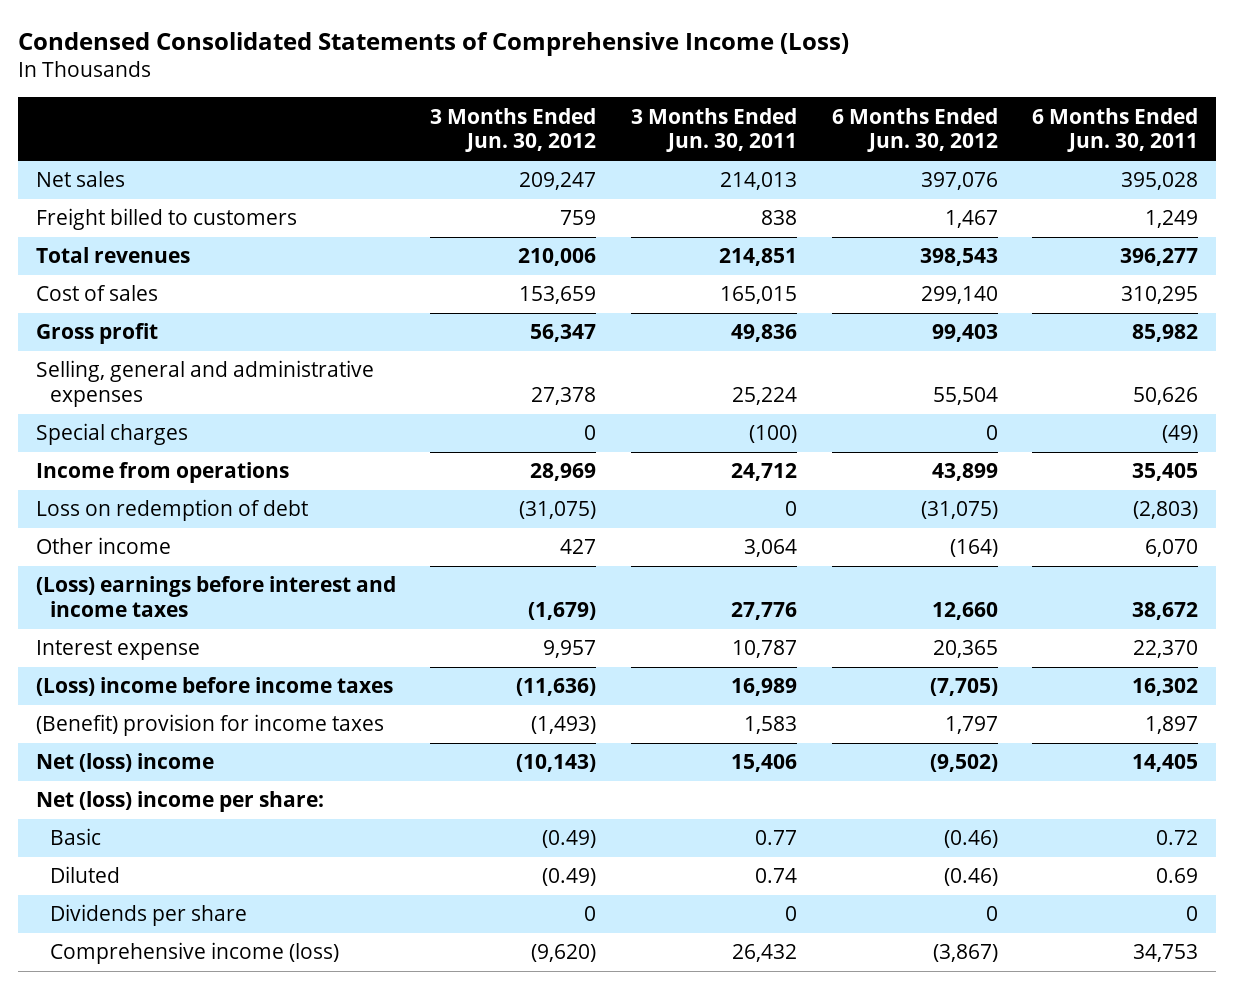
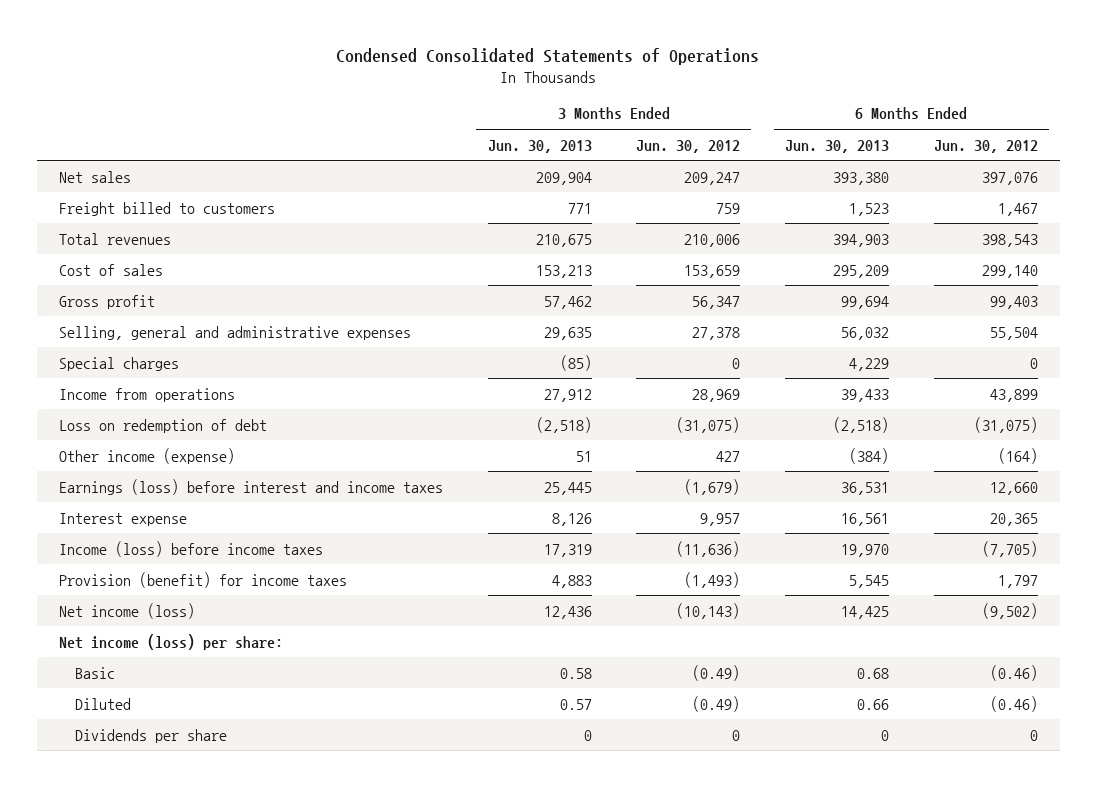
[18,31,850,56] Condensed Consolidated Statements of Comprehensive Income (Loss) -> [336,47,760,65] Condensed Consolidated Statements of Operations
[630,107,797,153] 3 Months Ended Jun. 30, 2011 -> none
[1032,107,1199,153] 6 Months Ended Jun. 30, 2011 -> none
none -> [487,139,592,153] Jun. 30, 2013
none -> [784,139,889,153] Jun. 30, 2013
[35,537,171,555] Other income -> [58,447,235,464] Other income (expense)
[35,576,396,617] (Loss) earnings before interest and income taxes -> [58,478,443,495] Earnings (loss) before interest and income taxes
[35,677,393,697] (Loss) income before income taxes -> [58,540,323,557] Income (loss) before income taxes
[35,714,384,737] (Benefit) provision for income taxes -> [58,571,347,588] Provision (benefit) for income taxes
[35,753,214,773] Net (loss) income -> [58,602,195,619] Net income (loss)
[35,791,324,813] Net (loss) income per share: -> [58,633,283,650] Net income (loss) per share:
[49,942,339,965] Comprehensive income (loss) -> none

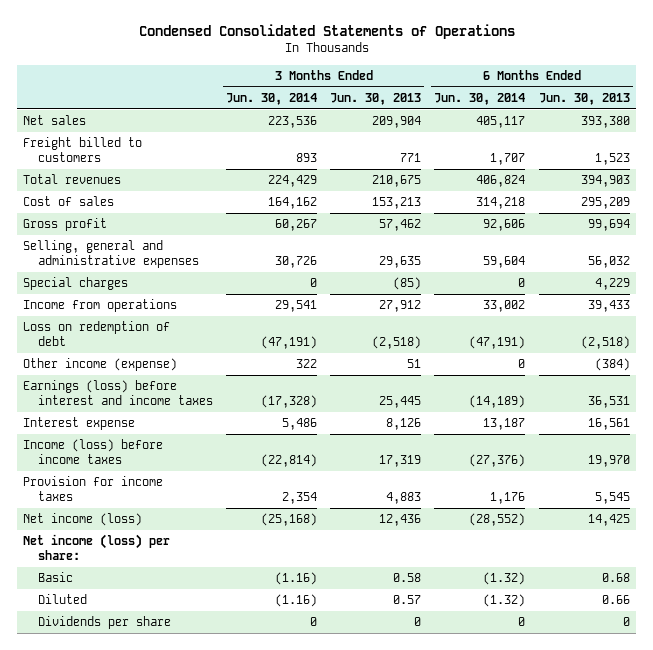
[636,139,741,153] Jun. 30, 2012 -> none
[933,139,1038,153] Jun. 30, 2012 -> none
none -> [225,93,317,106] Jun. 30, 2014
none -> [434,93,526,106] Jun. 30, 2014
[58,571,347,588] Provision (benefit) for income taxes -> [23,476,164,501] Provision for income taxes

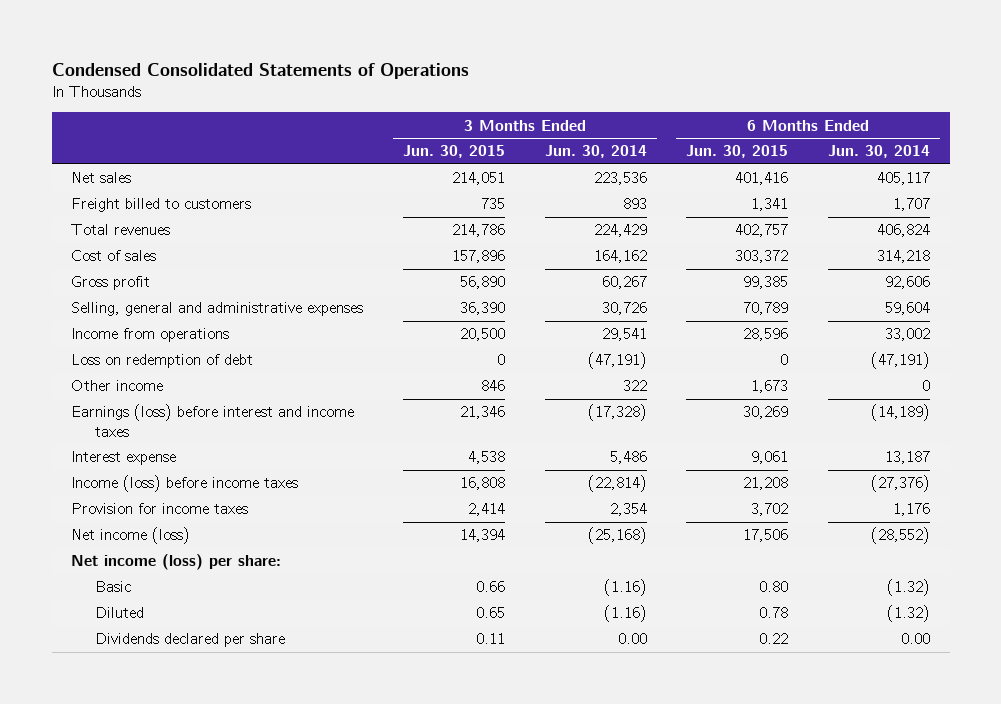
[330,93,422,106] Jun. 30, 2013 -> none
[538,93,630,106] Jun. 30, 2013 -> none
none -> [403,145,506,159] Jun. 30, 2015
none -> [686,145,789,159] Jun. 30, 2015
[23,277,129,291] Special charges -> none
[23,358,178,372] Other income (expense) -> [71,380,164,392] Other income
[37,616,171,630] Dividends per share -> [94,633,285,648] Dividends declared per share
[309,617,317,627] 0 -> [617,633,647,645] 0.00
[518,617,526,627] 0 -> [900,633,930,645] 0.00

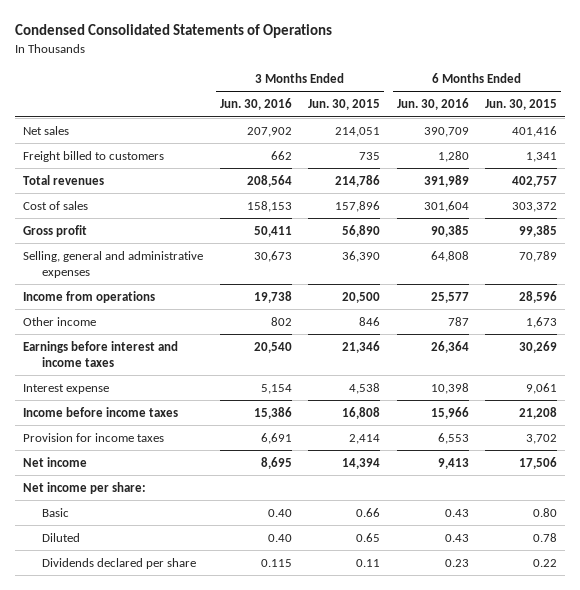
[544,145,647,159] Jun. 30, 2014 -> none
[827,145,930,159] Jun. 30, 2014 -> none
none -> [219,98,292,111] Jun. 30, 2016
none -> [396,98,469,111] Jun. 30, 2016
[71,354,254,369] Loss on redemption of debt -> none
[71,404,355,437] Earnings (loss) before interest and income taxes -> [23,340,179,367] Earnings before interest and income taxes
[71,475,299,493] Income (loss) before income taxes -> [23,406,179,417] Income before income taxes
[71,527,191,545] Net income (loss) -> [23,456,88,467] Net income
[71,554,282,571] Net income (loss) per share: -> [23,481,147,494] Net income per share:

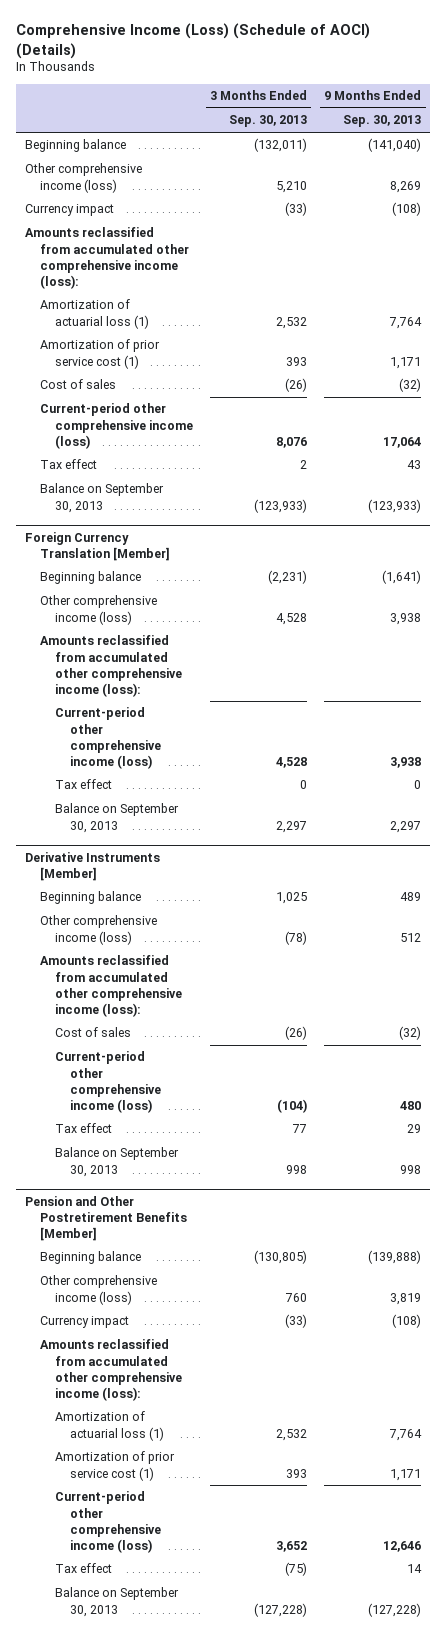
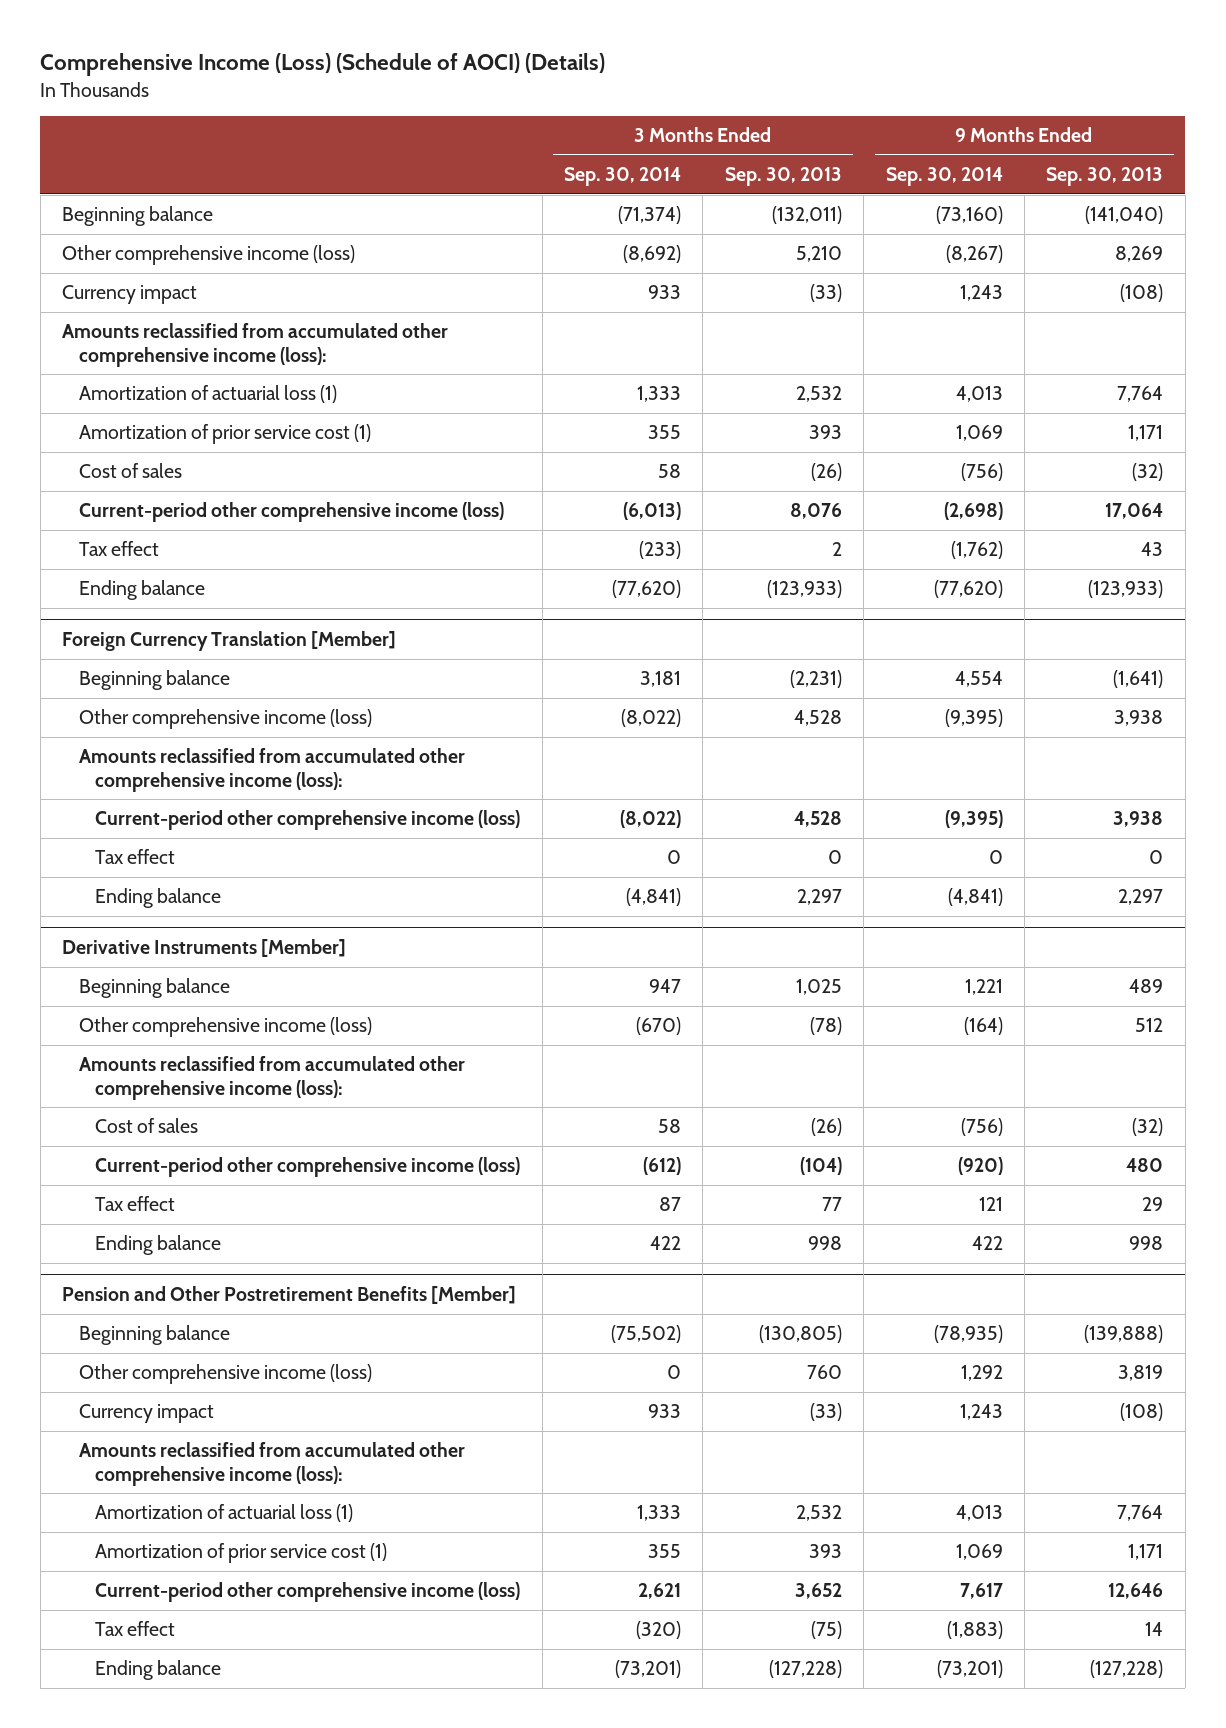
none -> [564,167,682,187] Sep. 30, 2014
none -> [885,167,1003,187] Sep. 30, 2014
[39,483,164,513] Balance on September 30, 2013 -> [78,580,205,601] Ending balance
[54,803,179,833] Balance on September 30, 2013 -> [95,888,222,909] Ending balance
[54,1147,179,1177] Balance on September 30, 2013 -> [95,1235,222,1256] Ending balance
[54,1587,179,1617] Balance on September 30, 2013 -> [95,1660,222,1681] Ending balance

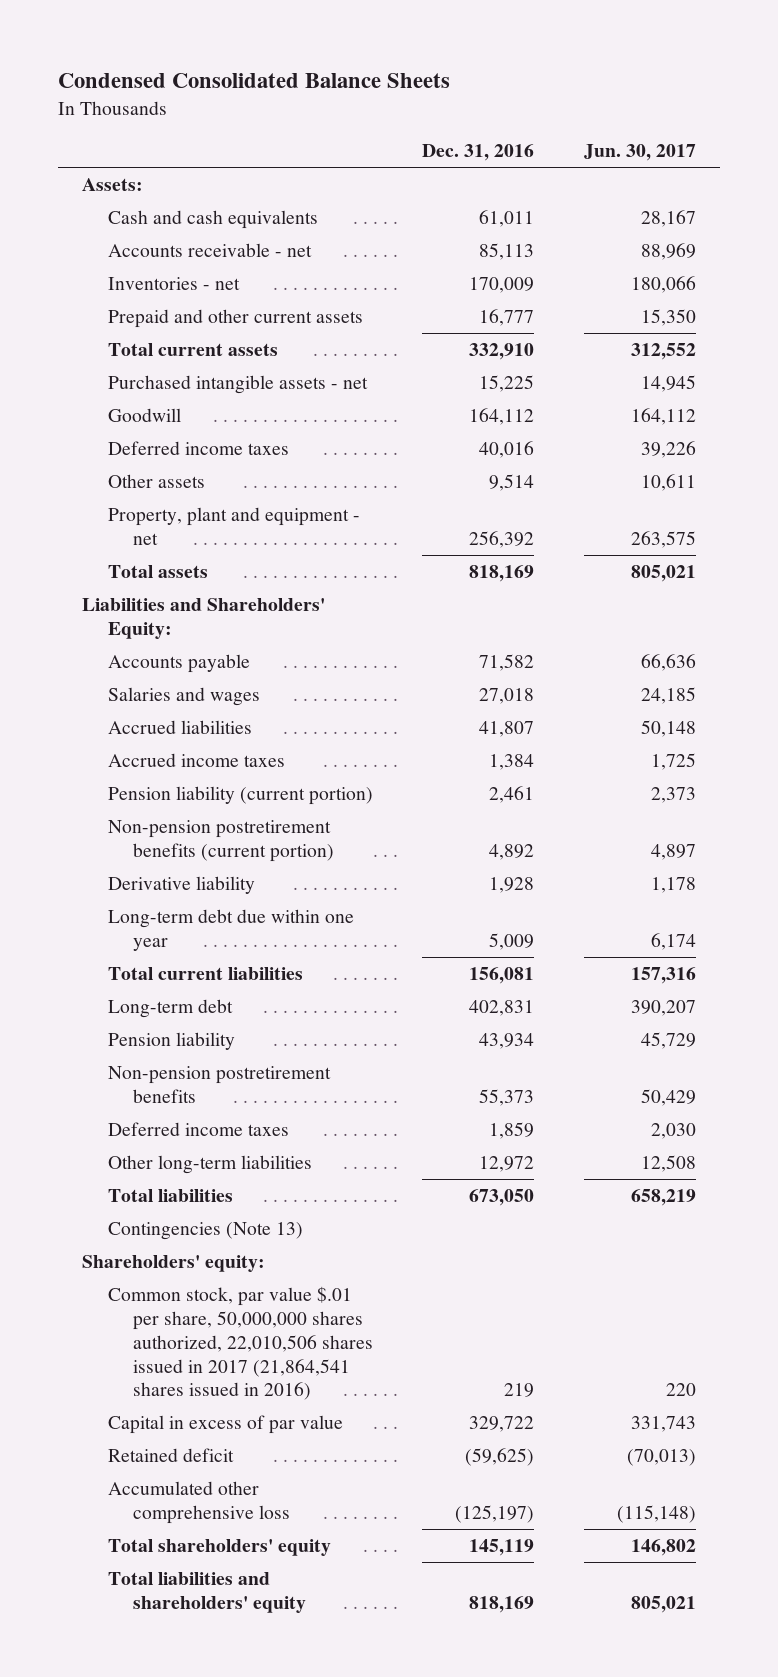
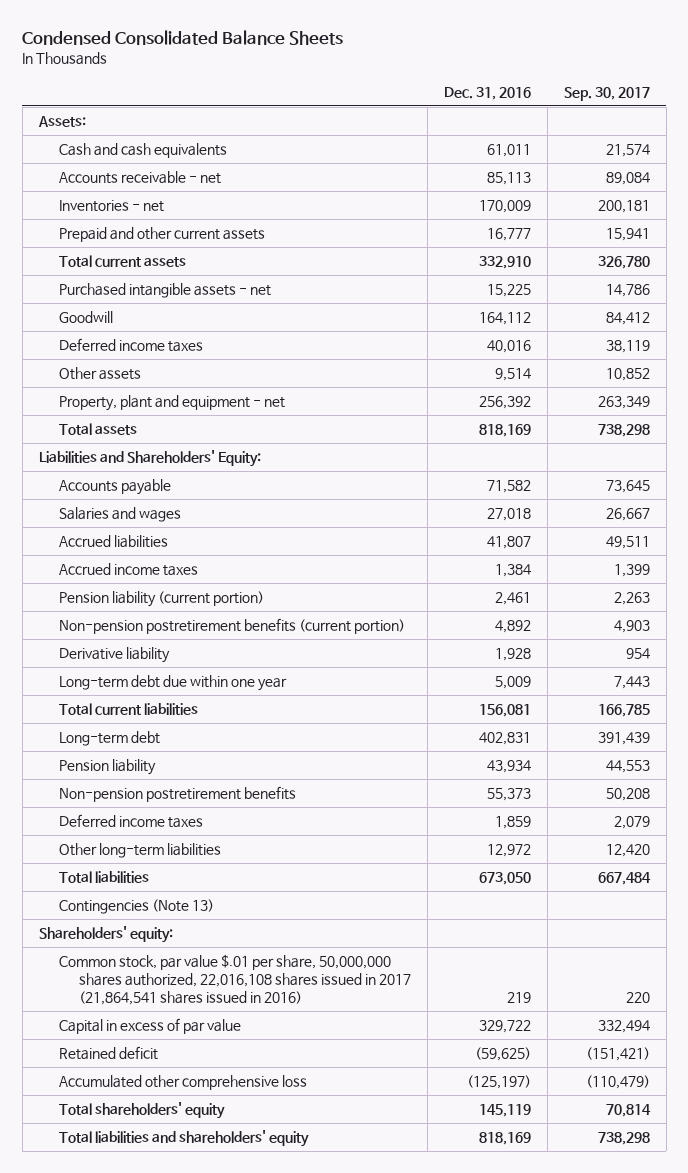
[583,144,696,162] Jun. 30, 2017 -> none
none -> [563,86,650,101] Sep. 30, 2017
[107,1285,374,1401] Common stock, par value $.01 per share, 50,000,000 shares authorized, 22,010,506 shares issued in 2017 (21,864,541 shares issued in 2016) -> [58,954,412,1006] Common stock, par value $.01 per share, 50,000,000 shares authorized, 22,016,108 shares issued in 2017 (21,864,541 shares issued in 2016)

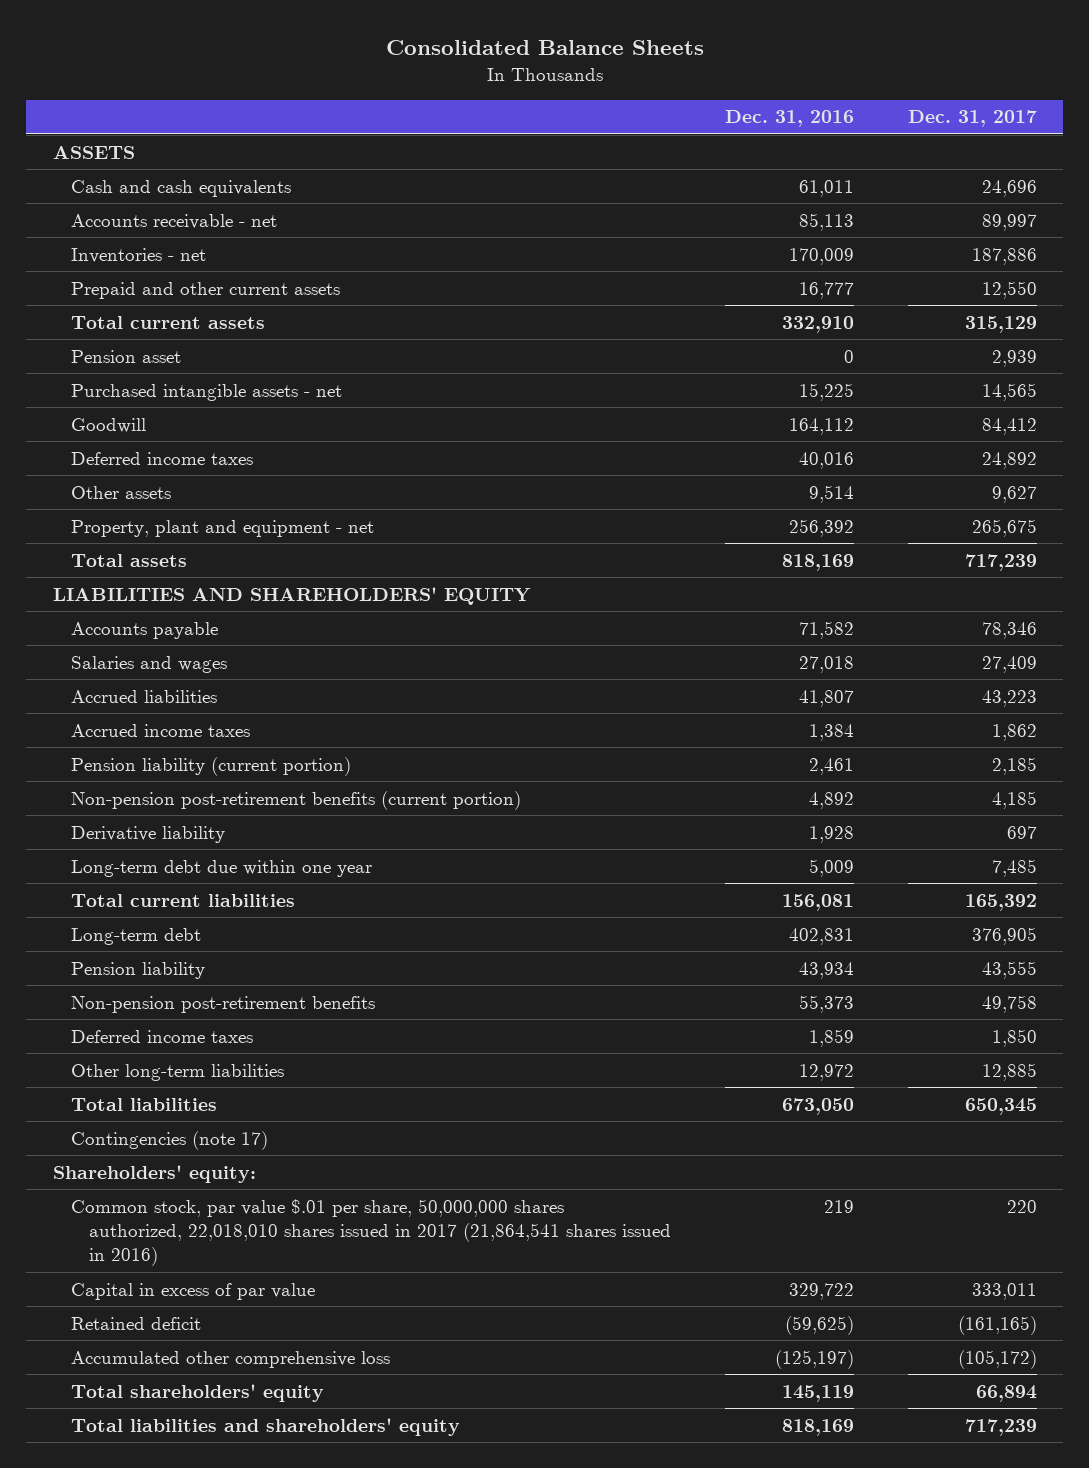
[22,30,344,46] Condensed Consolidated Balance Sheets -> [385,40,704,56] Consolidated Balance Sheets
[563,86,650,101] Sep. 30, 2017 -> none
none -> [907,110,1037,128] Dec. 31, 2017
[37,116,86,128] Assets: -> [52,145,135,159] ASSETS
none -> [70,349,181,363] Pension asset
[38,450,261,468] Liabilities and Shareholders' Equity: -> [52,586,531,605] LIABILITIES AND SHAREHOLDERS' EQUITY
[58,618,405,635] Non-pension postretirement benefits (current portion) -> [70,790,521,810] Non-pension post-retirement benefits (current portion)
[58,786,296,803] Non-pension postretirement benefits -> [70,995,375,1013] Non-pension post-retirement benefits
[58,899,214,915] Contingencies (Note 13) -> [70,1130,268,1150] Contingencies (note 17)
[58,954,412,1006] Common stock, par value $.01 per share, 50,000,000 shares authorized, 22,016,108 shares issued in 2017 (21,864,541 shares issued in 2016) -> [70,1198,671,1267] Common stock, par value $.01 per share, 50,000,000 shares authorized, 22,018,010 shares issued in 2017 (21,864,541 shares issued in 2016)

